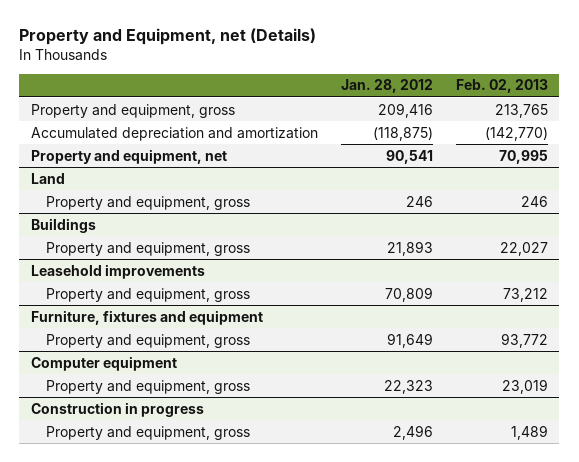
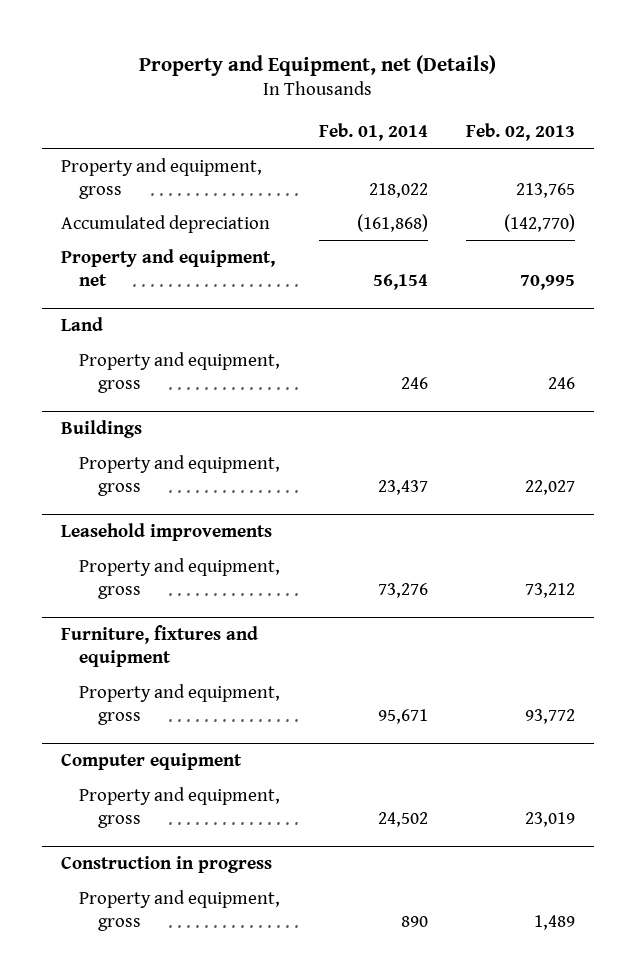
[340,79,433,94] Jan. 28, 2012 -> none
none -> [318,122,428,141] Feb. 01, 2014
[30,126,318,141] Accumulated depreciation and amortization -> [61,214,271,233] Accumulated depreciation

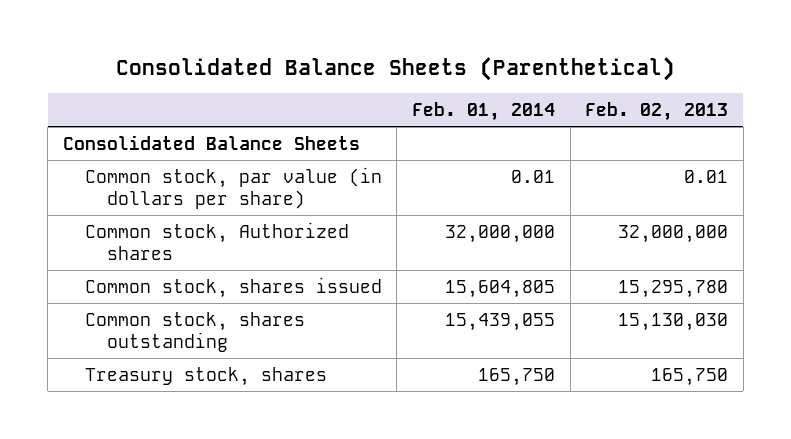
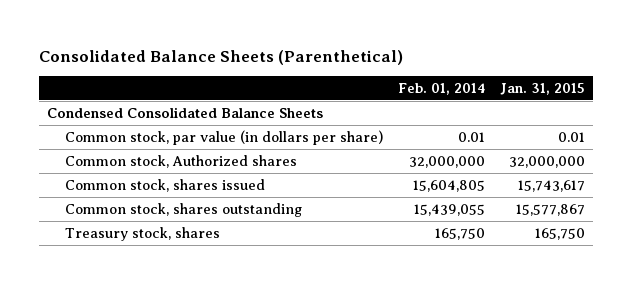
[585,101,729,121] Feb. 02, 2013 -> none
none -> [500,83,586,96] Jan. 31, 2015
[63,134,361,150] Consolidated Balance Sheets -> [46,106,323,118] Condensed Consolidated Balance Sheets

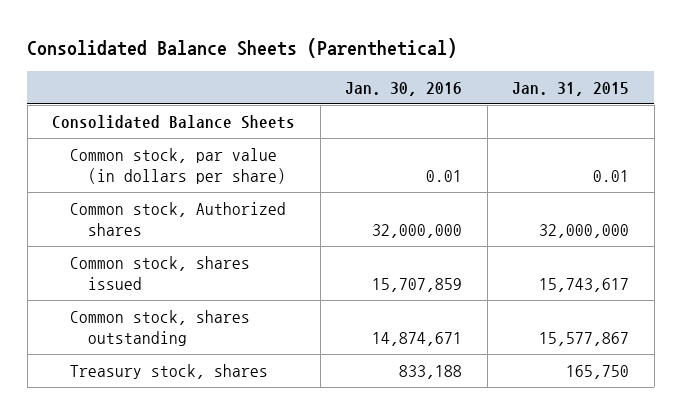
[398,83,486,96] Feb. 01, 2014 -> none
none -> [345,81,463,96] Jan. 30, 2016
[46,106,323,118] Condensed Consolidated Balance Sheets -> [52,115,296,130] Consolidated Balance Sheets

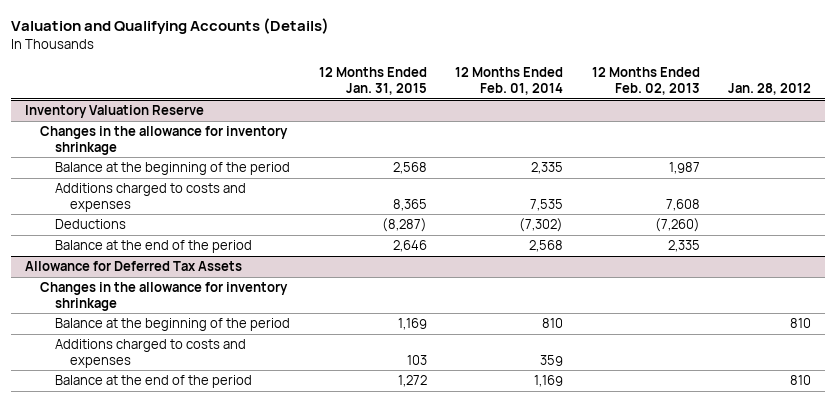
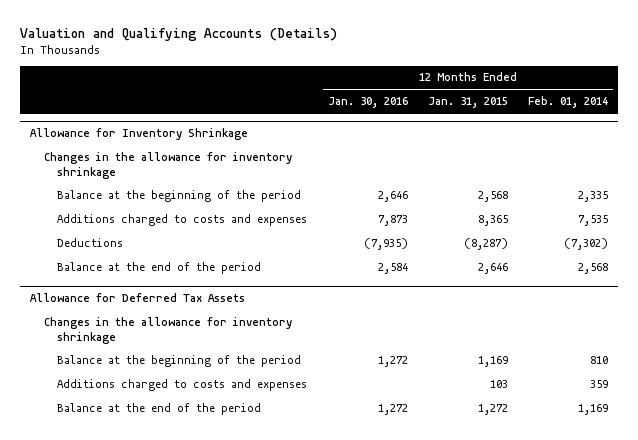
[591,67,700,96] 12 Months Ended Feb. 02, 2013 -> none
[728,83,812,96] Jan. 28, 2012 -> none
none -> [327,97,408,109] Jan. 30, 2016
[25,105,205,119] Inventory Valuation Reserve -> [29,128,248,141] Allowance for Inventory Shrinkage

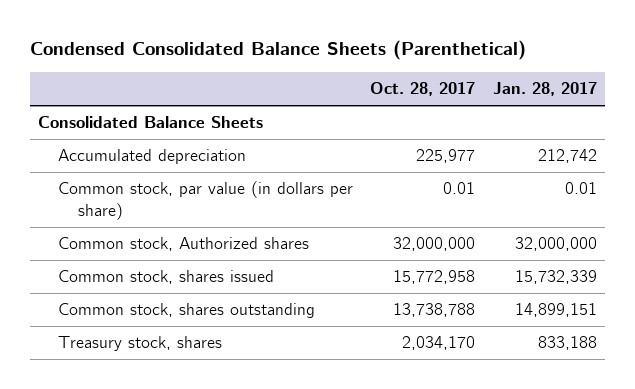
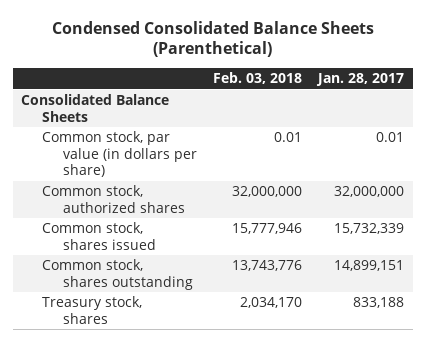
[370,82,476,97] Oct. 28, 2017 -> none
none -> [213,72,303,85] Feb. 03, 2018
[58,149,247,165] Accumulated depreciation -> none
[58,237,310,252] Common stock, Authorized shares -> [42,185,185,213] Common stock, authorized shares

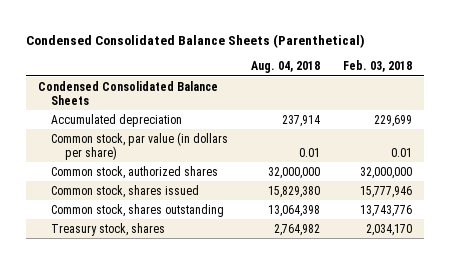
[316,73,405,87] Jan. 28, 2017 -> none
none -> [251,61,321,74] Aug. 04, 2018
[21,94,170,122] Consolidated Balance Sheets -> [37,80,218,106] Condensed Consolidated Balance Sheets
none -> [51,113,183,127] Accumulated depreciation

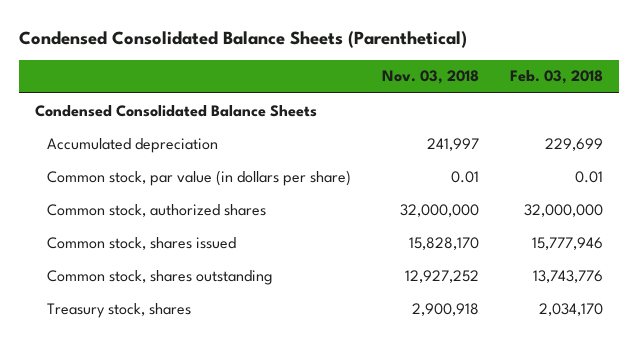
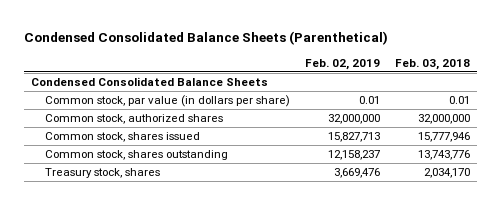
[382,70,480,85] Nov. 03, 2018 -> none
none -> [304,58,380,70] Feb. 02, 2019
[47,137,219,153] Accumulated depreciation -> none

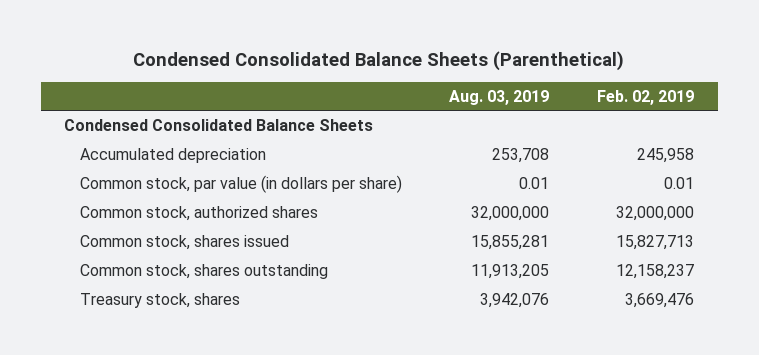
[394,58,470,70] Feb. 03, 2018 -> none
none -> [449,89,550,105] Aug. 03, 2019
none -> [79,148,266,164] Accumulated depreciation

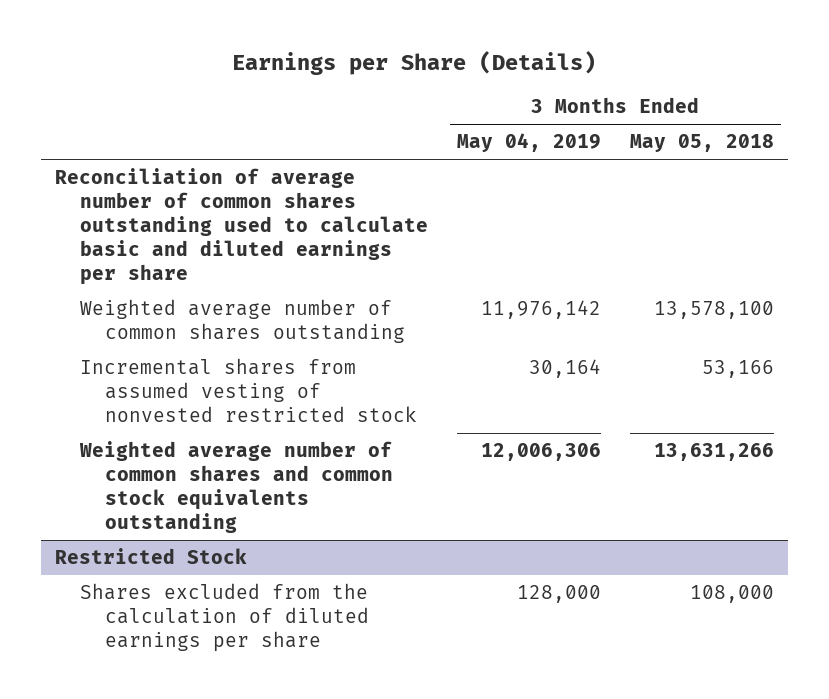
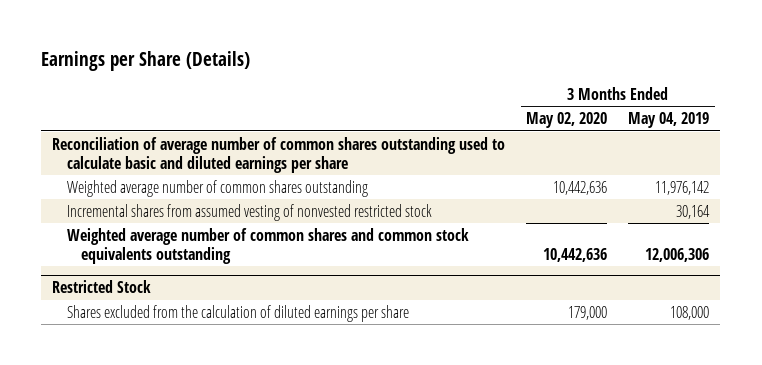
[629,134,774,153] May 05, 2018 -> none
none -> [526,112,608,129] May 02, 2020
[516,585,601,604] 128,000 -> [670,305,710,320] 108,000

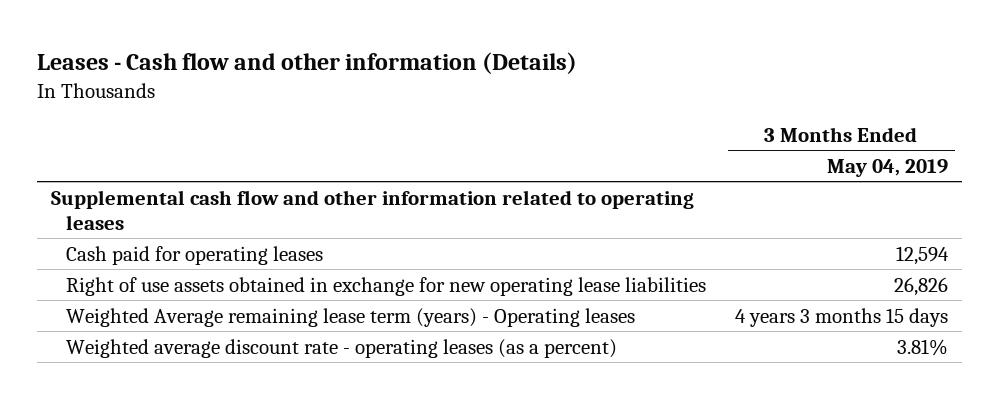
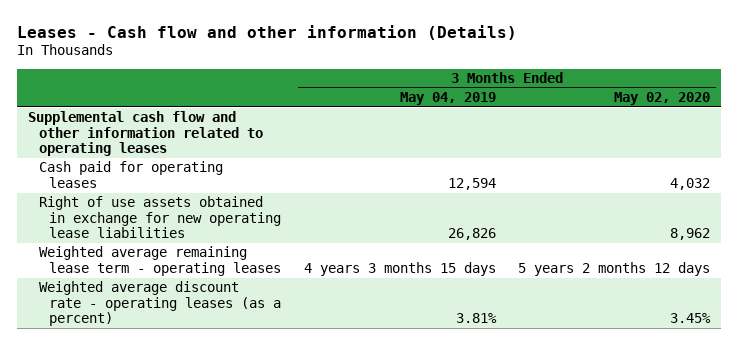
none -> [613,92,710,106] May 02, 2020
[66,307,636,327] Weighted Average remaining lease term (years) - Operating leases -> [38,246,282,276] Weighted average remaining lease term - operating leases

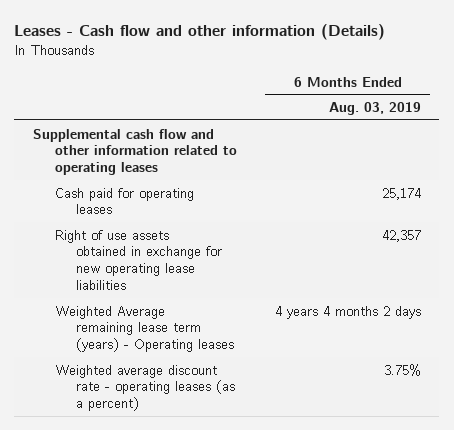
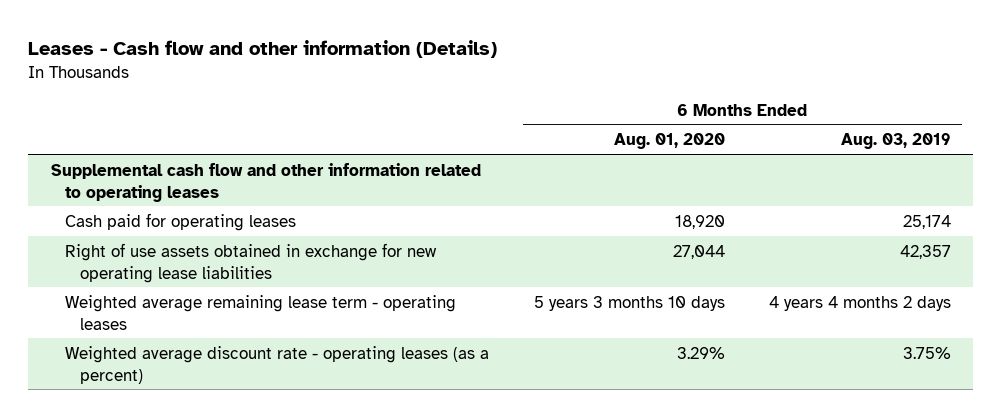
none -> [613,133,725,150] Aug. 01, 2020
[54,305,235,353] Weighted Average remaining lease term (years) - Operating leases -> [65,294,457,330] Weighted average remaining lease term - operating leases

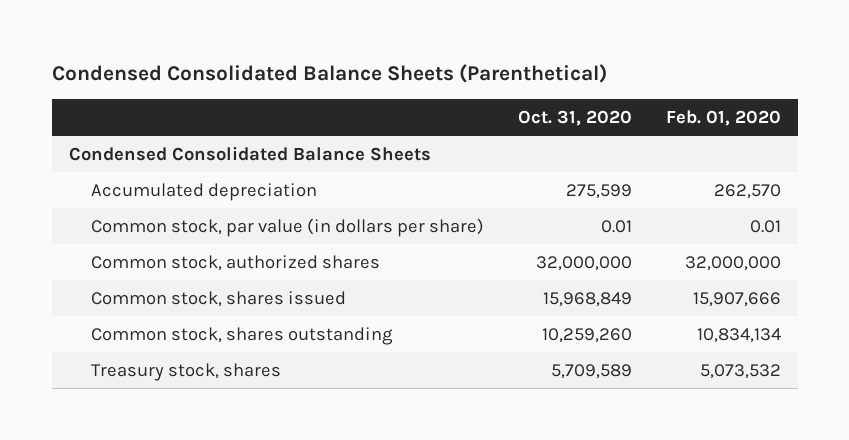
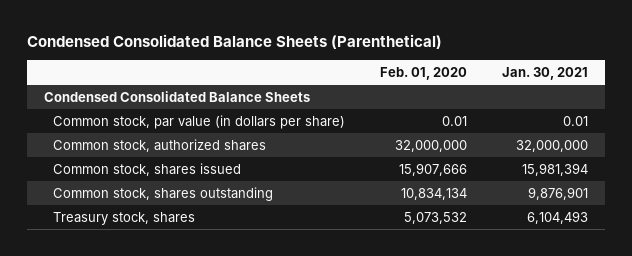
[517,109,632,126] Oct. 31, 2020 -> none
none -> [502,66,589,80] Jan. 30, 2021
[90,182,317,201] Accumulated depreciation -> none

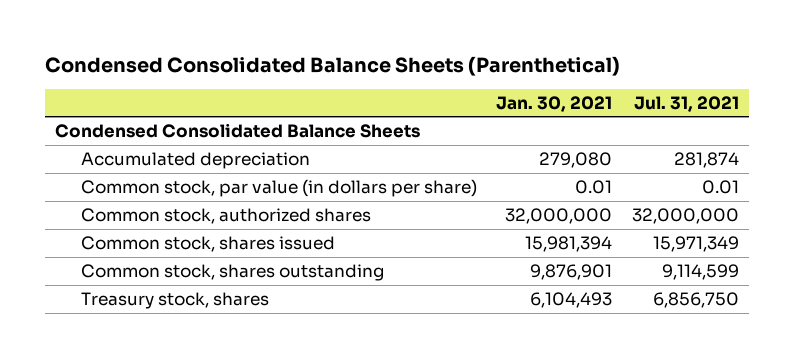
[380,66,468,80] Feb. 01, 2020 -> none
none -> [633,95,739,112] Jul. 31, 2021
none -> [80,152,310,170] Accumulated depreciation

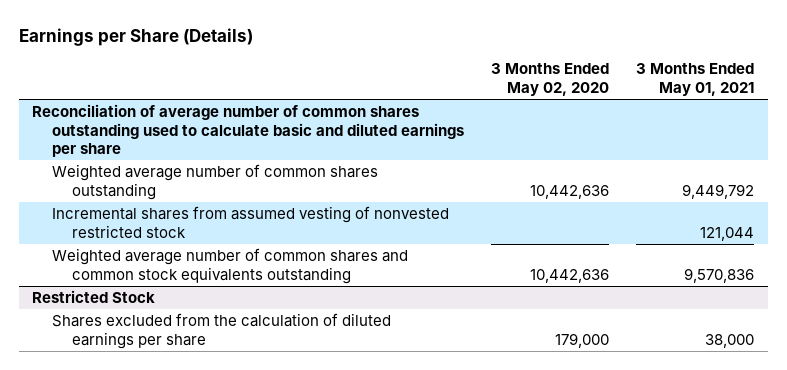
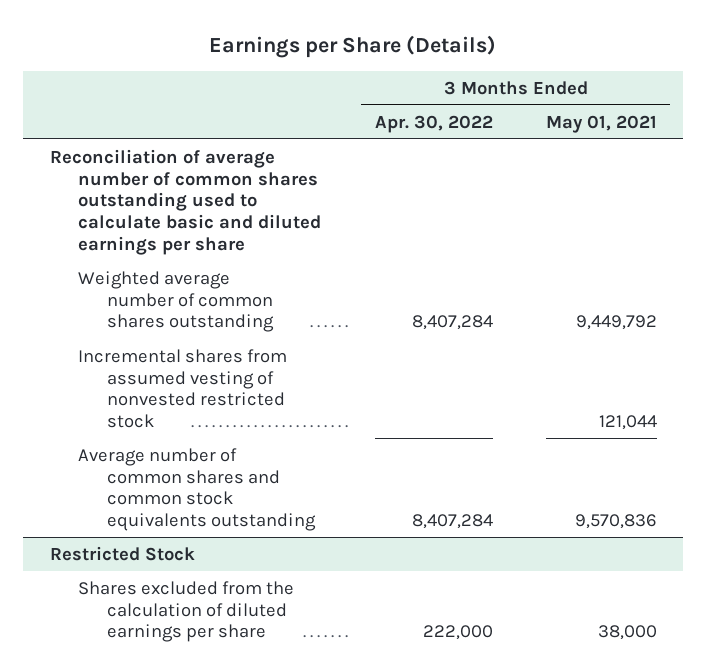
[491,63,610,96] 3 Months Ended May 02, 2020 -> none
none -> [374,114,493,133] Apr. 30, 2022
[52,248,409,284] Weighted average number of common shares and common stock equivalents outstanding -> [78,447,316,532] Average number of common shares and common stock equivalents outstanding

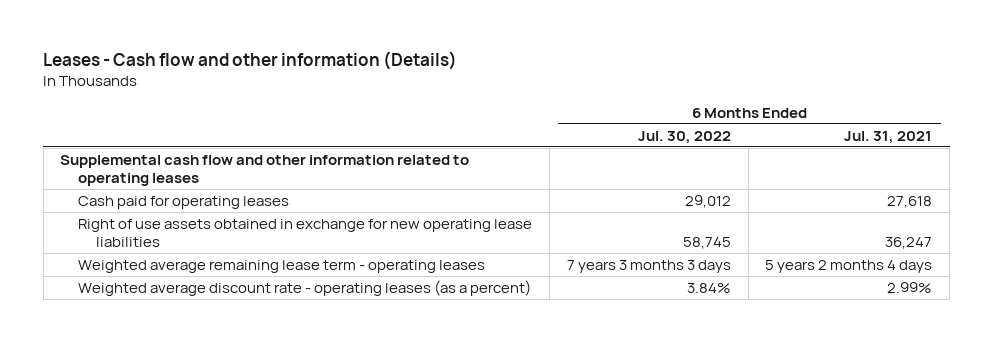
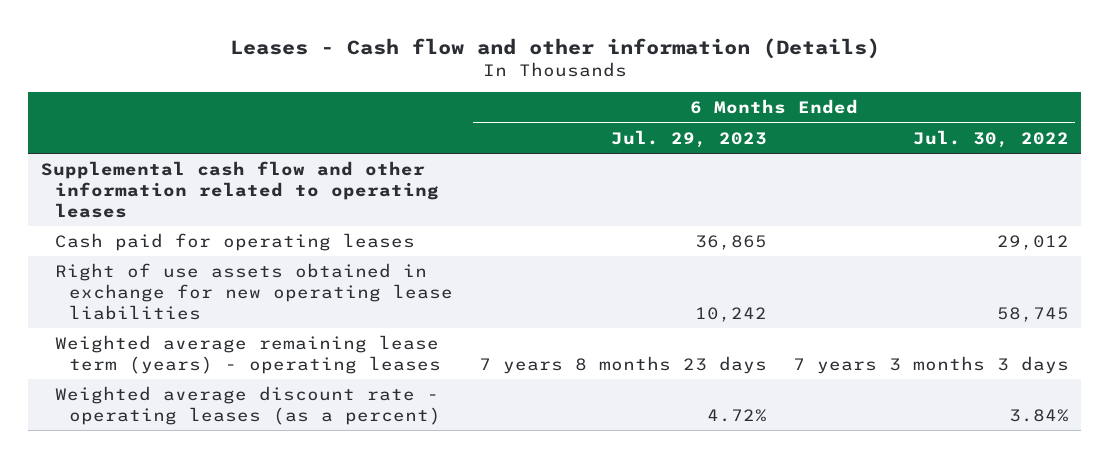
[844,130,933,144] Jul. 31, 2021 -> none
none -> [610,129,767,148] Jul. 29, 2023
[78,259,486,273] Weighted average remaining lease term - operating leases -> [55,334,442,374] Weighted average remaining lease term (years) - operating leases

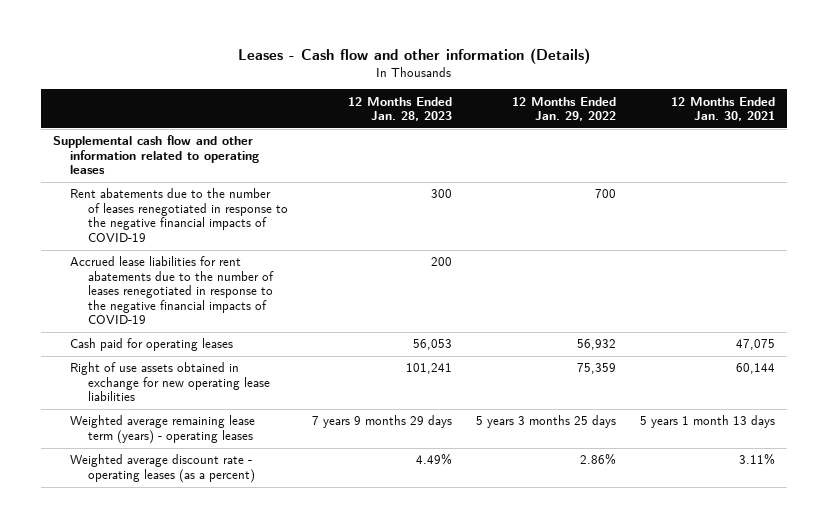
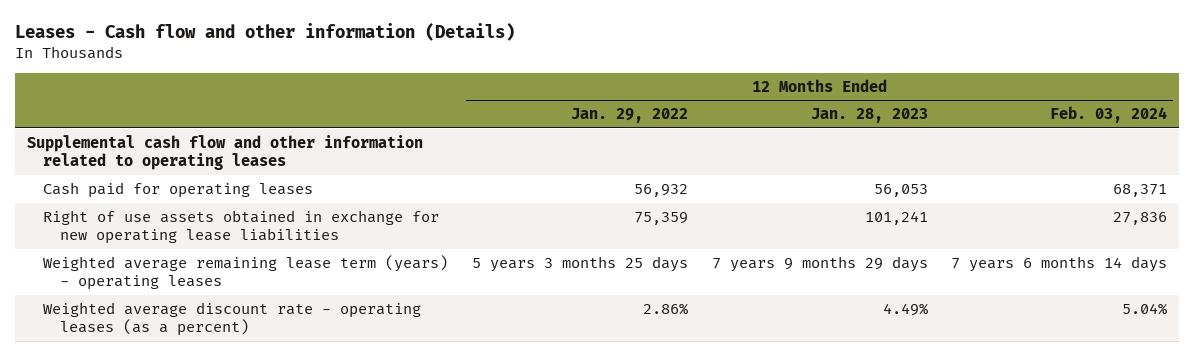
[670,96,775,122] 12 Months Ended Jan. 30, 2021 -> none
none -> [1050,106,1168,124] Feb. 03, 2024
[70,188,288,242] Rent abatements due to the number of leases renegotiated in response to the negative financial impacts of COVID-19 -> none
[70,256,274,325] Accrued lease liabilities for rent abatements due to the number of leases renegotiated in response to the negative financial impacts of COVID-19 -> none

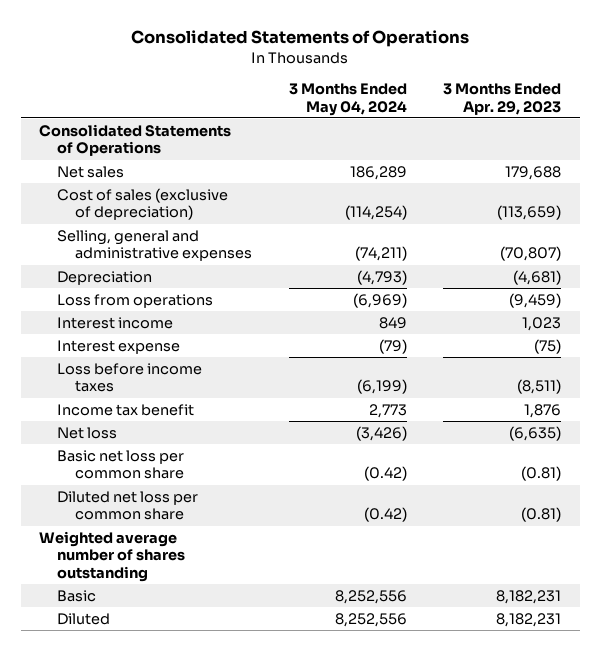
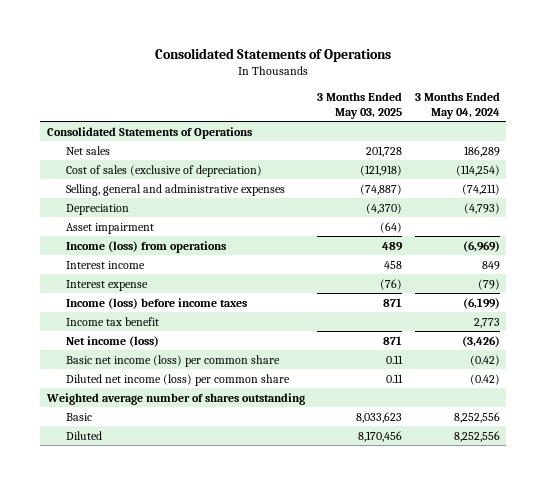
[443,82,562,115] 3 Months Ended Apr. 29, 2023 -> none
none -> [317,92,403,119] 3 Months Ended May 03, 2025
none -> [65,222,154,234] Asset impairment
[57,293,214,308] Loss from operations -> [65,240,226,253] Income (loss) from operations
[57,362,203,393] Loss before income taxes -> [65,297,247,309] Income (loss) before income taxes
[57,426,118,439] Net loss -> [65,335,159,347] Net income (loss)
[57,449,185,480] Basic net loss per common share -> [65,354,280,367] Basic net income (loss) per common share
[57,490,199,521] Diluted net loss per common share -> [65,373,290,386] Diluted net income (loss) per common share

